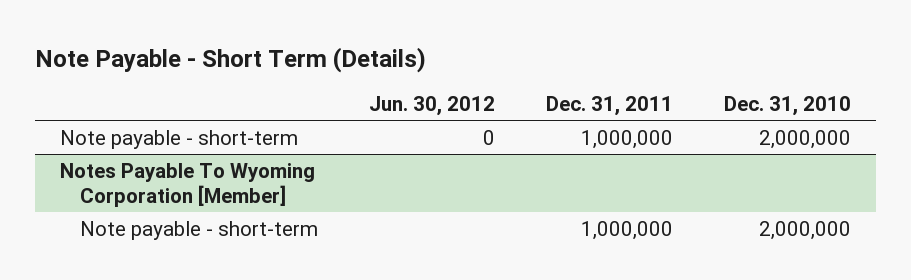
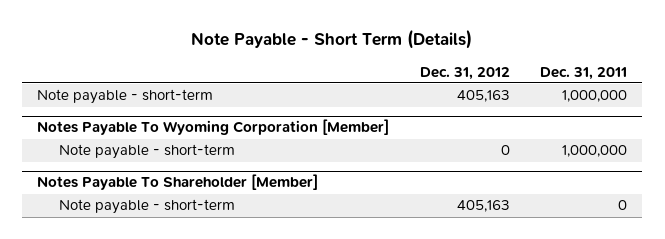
[368,96,495,117] Jun. 30, 2012 -> none
[723,96,851,117] Dec. 31, 2010 -> none
none -> [419,66,510,80] Dec. 31, 2012
none -> [37,174,319,191] Notes Payable To Shareholder [Member]
none -> [58,199,235,215] Note payable - short-term

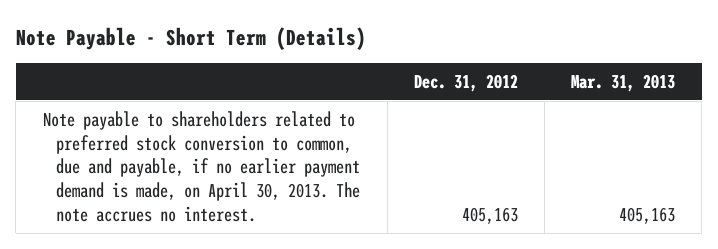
[540,66,628,80] Dec. 31, 2011 -> none
none -> [571,74,676,93] Mar. 31, 2013
[37,119,390,136] Notes Payable To Wyoming Corporation [Member] -> none
[58,144,235,160] Note payable - short-term -> none
[37,174,319,191] Notes Payable To Shareholder [Member] -> none
[58,199,235,215] Note payable - short-term -> none
[37,89,214,105] Note payable - short-term -> [42,110,361,223] Note payable to shareholders related to preferred stock conversion to common, due and payable, if no earlier payment demand is made, on April 30, 2013. The note accrues no interest.

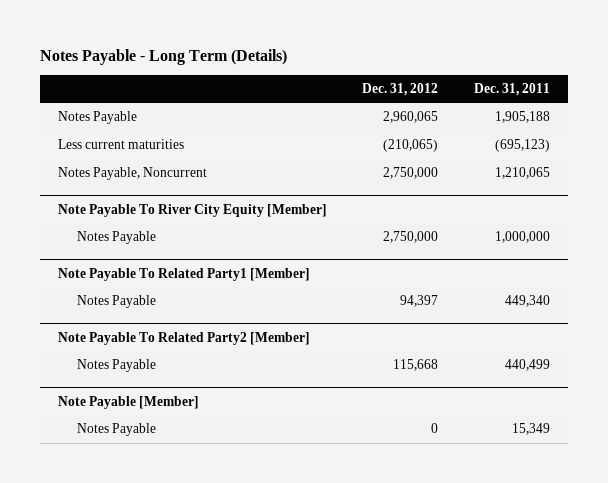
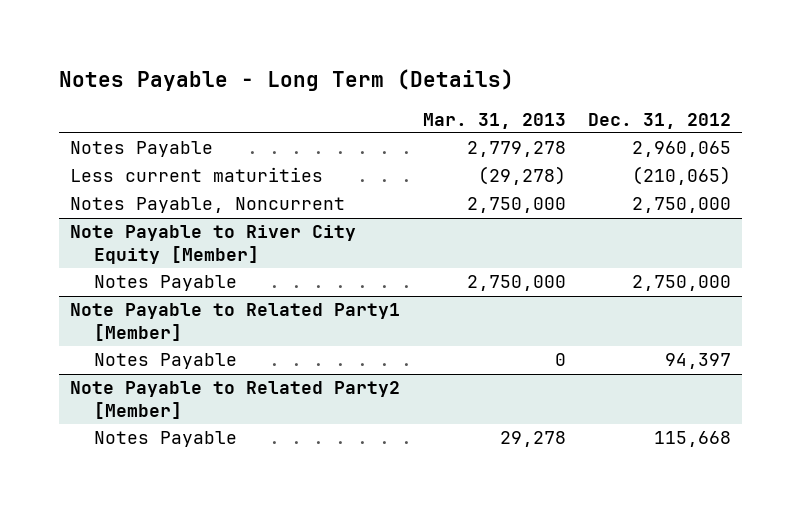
[474,82,551,96] Dec. 31, 2011 -> none
none -> [422,112,566,129] Mar. 31, 2013
[57,204,327,218] Note Payable To River City Equity [Member] -> [70,225,357,264] Note Payable to River City Equity [Member]
[57,268,310,282] Note Payable To Related Party1 [Member] -> [70,303,401,341] Note Payable to Related Party1 [Member]
[57,332,310,346] Note Payable To Related Party2 [Member] -> [70,381,401,419] Note Payable to Related Party2 [Member]
[57,396,199,410] Note Payable [Member] -> none
[77,423,157,437] Notes Payable -> none

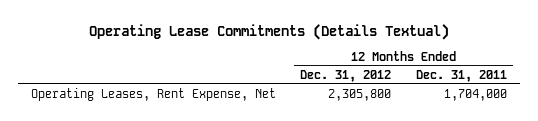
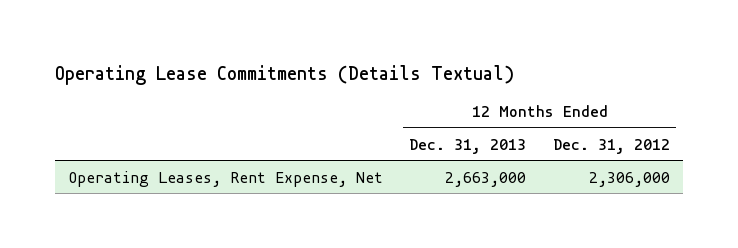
[416,69,508,82] Dec. 31, 2011 -> none
none -> [409,138,527,154] Dec. 31, 2013
[328,89,392,102] 2,305,800 -> [588,171,670,187] 2,306,000

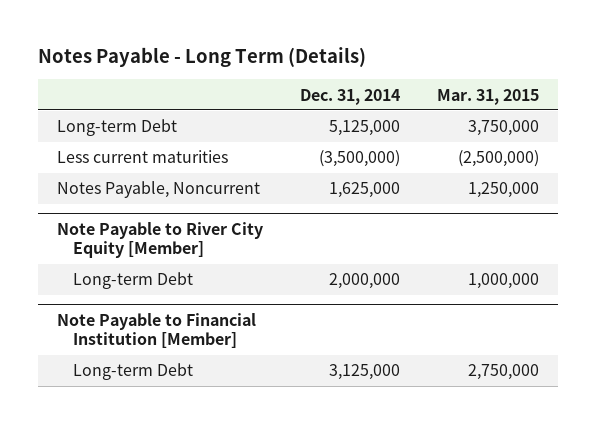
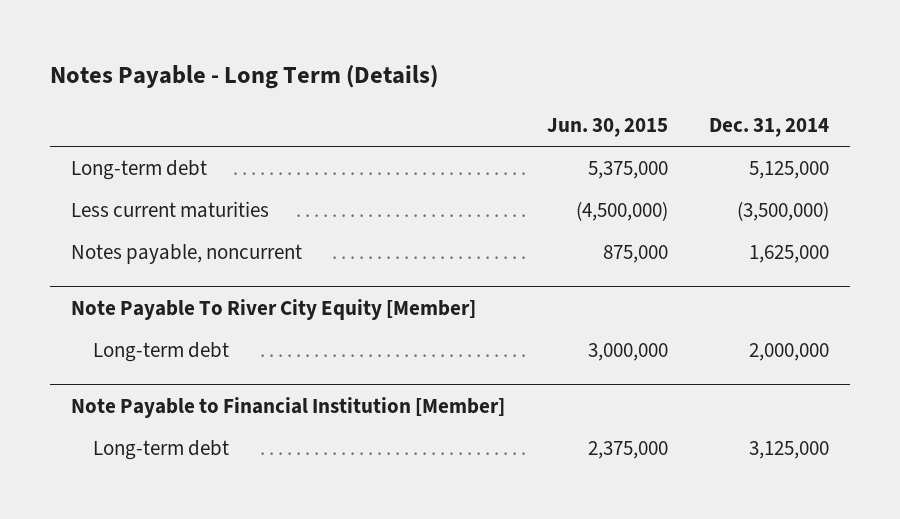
[437,88,540,105] Mar. 31, 2015 -> none
none -> [546,118,668,138] Jun. 30, 2015
[56,119,177,137] Long-term Debt -> [70,159,207,180] Long-term debt
[56,181,260,199] Notes Payable, Noncurrent -> [70,243,302,264] Notes payable, noncurrent
[56,221,263,259] Note Payable to River City Equity [Member] -> [70,298,476,320] Note Payable To River City Equity [Member]
[72,272,193,290] Long-term Debt -> [93,341,230,362] Long-term debt
[72,363,193,381] Long-term Debt -> [93,439,230,460] Long-term debt

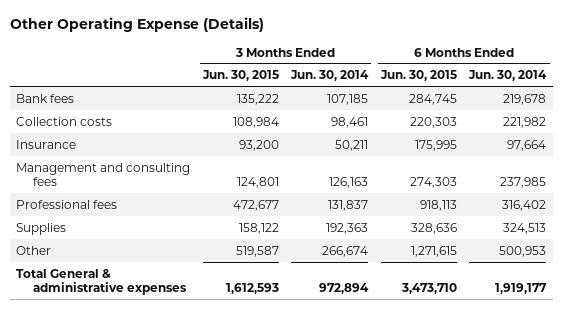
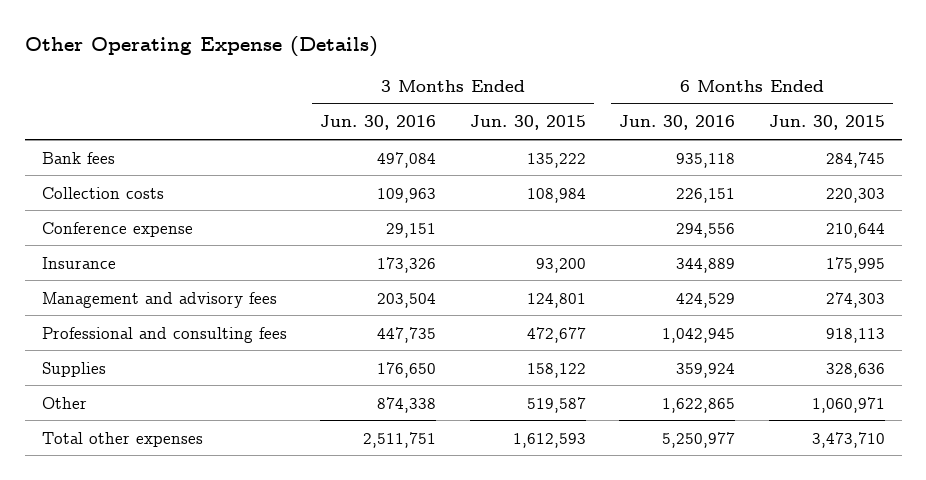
[290,70,370,82] Jun. 30, 2014 -> none
[468,70,548,82] Jun. 30, 2014 -> none
none -> [320,115,437,131] Jun. 30, 2016
none -> [619,115,736,131] Jun. 30, 2016
none -> [41,221,193,237] Conference expense
[16,162,191,187] Management and consulting fees -> [41,291,277,308] Management and advisory fees
[16,199,118,209] Professional fees -> [41,326,287,343] Professional and consulting fees
[410,245,457,257] 1,271,615 -> [811,396,885,413] 1,060,971
[16,268,187,296] Total General & administrative expenses -> [41,431,203,447] Total other expenses

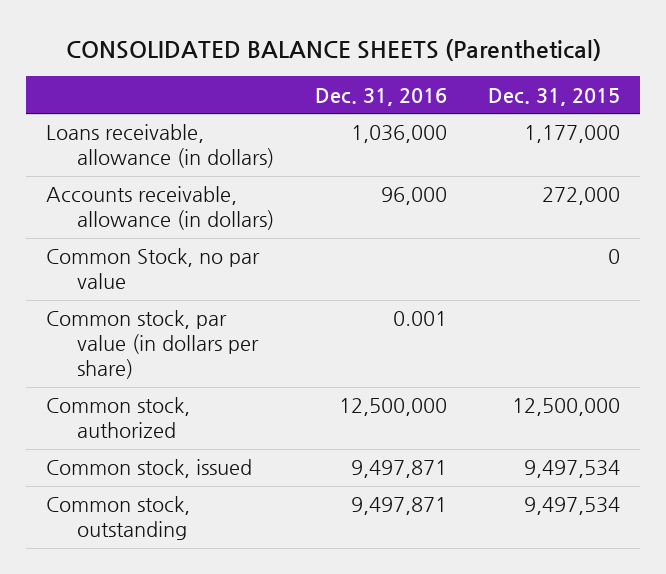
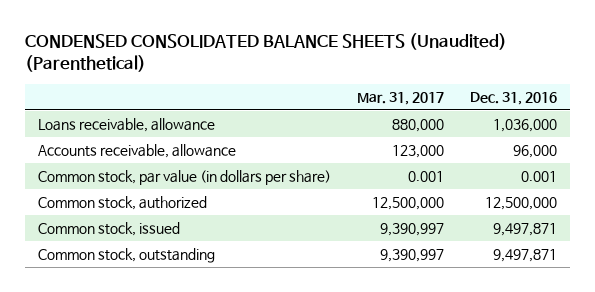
[66,38,602,61] CONSOLIDATED BALANCE SHEETS (Parenthetical) -> [25,33,508,73] CONDENSED CONSOLIDATED BALANCE SHEETS (Unaudited) (Parenthetical)
[487,87,620,106] Dec. 31, 2015 -> none
none -> [357,91,445,105] Mar. 31, 2017
[46,248,261,290] Common Stock, no par value -> none
[46,124,274,169] Loans receivable, allowance (in dollars) -> [38,118,216,133] Loans receivable, allowance
[46,186,274,231] Accounts receivable, allowance (in dollars) -> [38,144,237,159] Accounts receivable, allowance

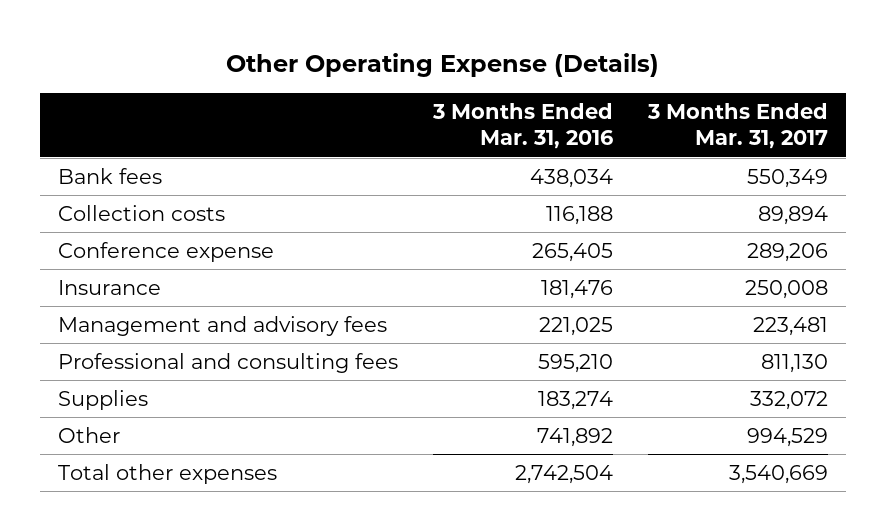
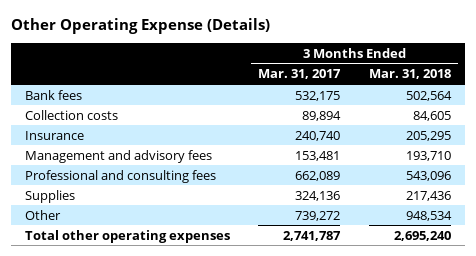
[432,103,614,150] 3 Months Ended Mar. 31, 2016 -> none
none -> [368,69,451,80] Mar. 31, 2018
[747,168,829,188] 550,349 -> [295,90,341,101] 532,175
[57,241,274,262] Conference expense -> none
[745,279,829,299] 250,008 -> [295,130,341,141] 240,740
[753,316,829,336] 223,481 -> [295,150,341,161] 153,481
[761,353,829,373] 811,130 -> [295,170,341,181] 662,089
[750,390,829,410] 332,072 -> [295,190,341,201] 324,136
[747,427,829,447] 994,529 -> [295,210,341,221] 739,272
[57,463,277,484] Total other expenses -> [25,229,231,243] Total other operating expenses
[729,464,829,484] 3,540,669 -> [283,230,342,241] 2,741,787

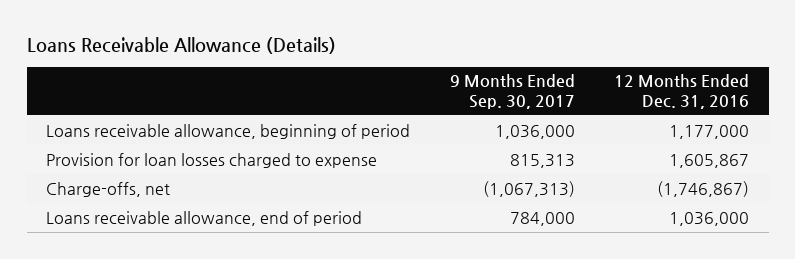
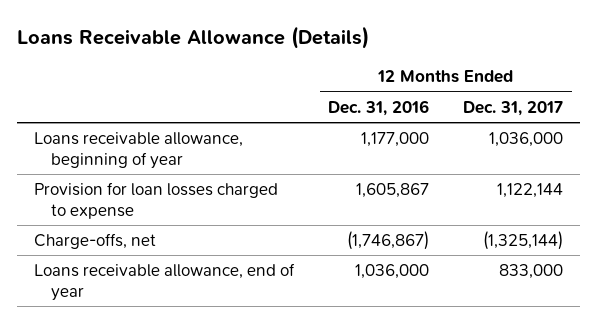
[449,74,575,110] 9 Months Ended Sep. 30, 2017 -> none
none -> [463,100,564,116] Dec. 31, 2017
[46,123,411,139] Loans receivable allowance, beginning of period -> [34,132,244,169] Loans receivable allowance, beginning of year
[46,210,363,226] Loans receivable allowance, end of period -> [34,263,296,301] Loans receivable allowance, end of year

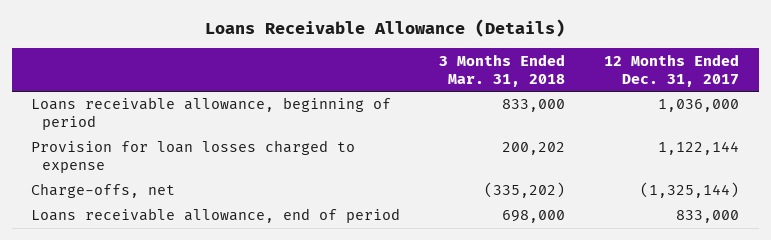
[328,99,430,116] Dec. 31, 2016 -> none
none -> [439,53,566,87] 3 Months Ended Mar. 31, 2018
[34,132,244,169] Loans receivable allowance, beginning of year -> [31,97,392,131] Loans receivable allowance, beginning of period
[34,263,296,301] Loans receivable allowance, end of year -> [31,208,401,224] Loans receivable allowance, end of period

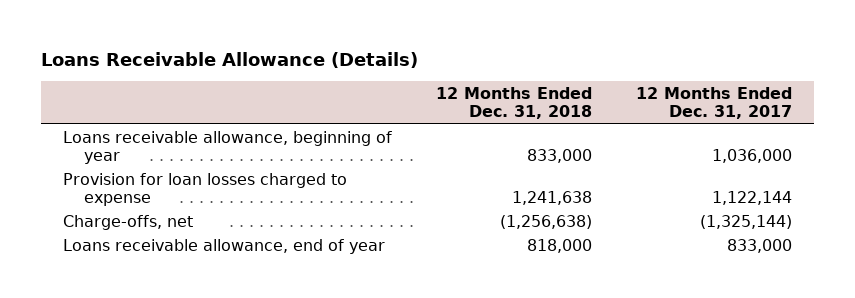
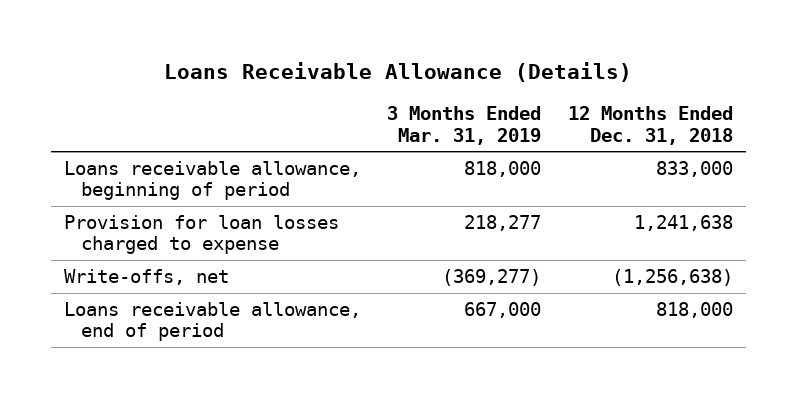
[636,87,793,120] 12 Months Ended Dec. 31, 2017 -> none
none -> [387,106,542,145] 3 Months Ended Mar. 31, 2019
[63,130,393,165] Loans receivable allowance, beginning of year -> [63,160,361,201] Loans receivable allowance, beginning of period
[63,214,194,230] Charge-offs, net -> [63,268,229,285] Write-offs, net
[63,238,386,254] Loans receivable allowance, end of year -> [63,301,361,342] Loans receivable allowance, end of period

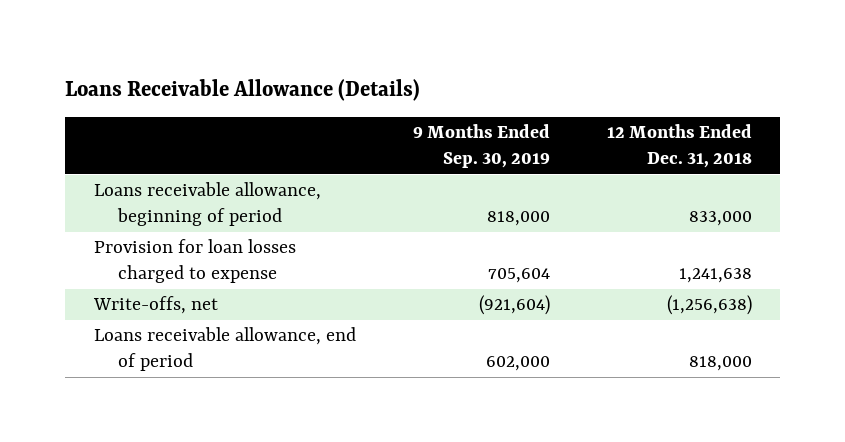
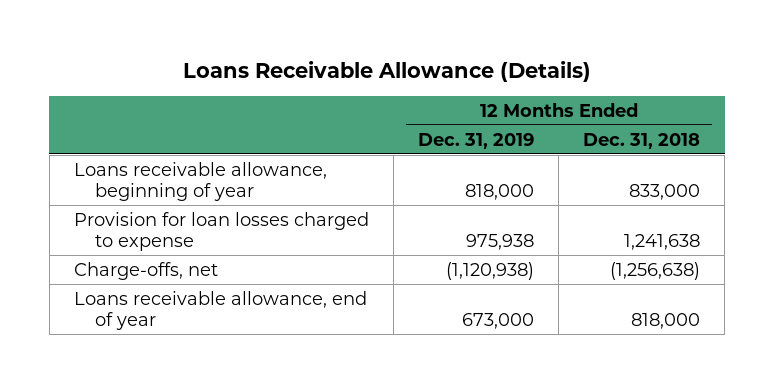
[412,124,550,169] 9 Months Ended Sep. 30, 2019 -> none
none -> [417,132,534,149] Dec. 31, 2019
[93,182,321,227] Loans receivable allowance, beginning of period -> [73,161,327,202] Loans receivable allowance, beginning of year
[92,296,218,315] Write-offs, net -> [73,261,218,280] Charge-offs, net
[93,327,356,372] Loans receivable allowance, end of period -> [73,290,367,331] Loans receivable allowance, end of year

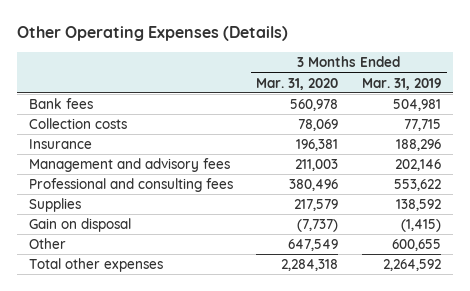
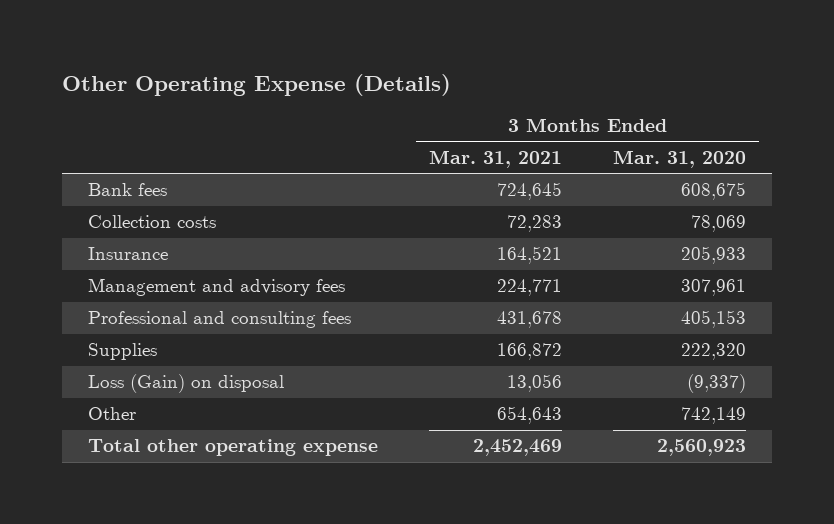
[16,26,288,42] Other Operating Expenses (Details) -> [62,74,452,97] Other Operating Expense (Details)
[362,77,442,90] Mar. 31, 2019 -> none
none -> [429,149,563,168] Mar. 31, 2021
[290,99,339,112] 560,978 -> [681,182,747,201] 608,675
[296,139,339,152] 196,381 -> [681,246,747,265] 205,933
[295,159,339,172] 211,003 -> [681,279,747,297] 307,961
[289,179,339,192] 380,496 -> [681,310,747,329] 405,153
[294,199,339,212] 217,579 -> [681,343,747,361] 222,320
[28,218,131,233] Gain on disposal -> [87,374,284,394] Loss (Gain) on disposal
[297,219,339,233] (7,737) -> [687,374,747,394] (9,337)
[288,239,339,252] 647,549 -> [681,407,747,425] 742,149
[28,258,163,273] Total other expenses -> [87,439,378,457] Total other operating expense
[281,259,339,272] 2,284,318 -> [657,439,747,457] 2,560,923

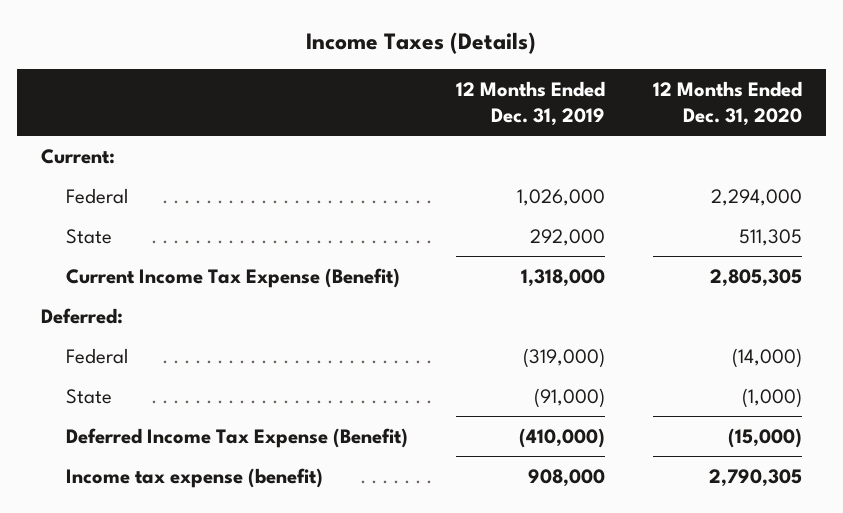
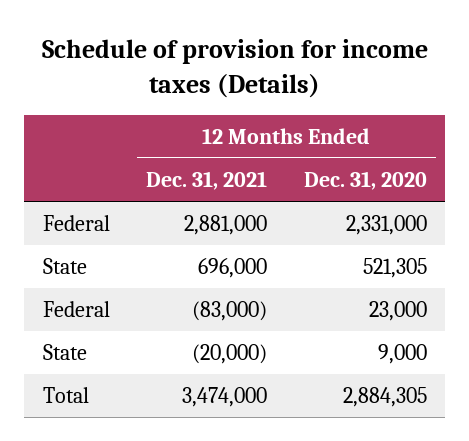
[306,31,537,54] Income Taxes (Details) -> [41,39,428,98] Schedule of provision for income taxes (Details)
[456,80,606,127] 12 Months Ended Dec. 31, 2019 -> none
none -> [146,171,268,191] Dec. 31, 2021
[40,148,115,164] Current: -> none
[66,267,401,288] Current Income Tax Expense (Benefit) -> none
[40,307,123,324] Deferred: -> none
[66,427,409,448] Deferred Income Tax Expense (Benefit) -> none
[66,467,324,488] Income tax expense (benefit) -> none
[710,188,802,206] 2,294,000 -> [345,215,427,236] 2,331,000
[738,228,802,246] 511,305 -> [362,258,427,279] 521,305
[731,347,802,368] (14,000) -> [368,301,427,322] 23,000
[741,387,802,408] (1,000) -> [377,344,427,365] 9,000
none -> [42,387,89,404] Total

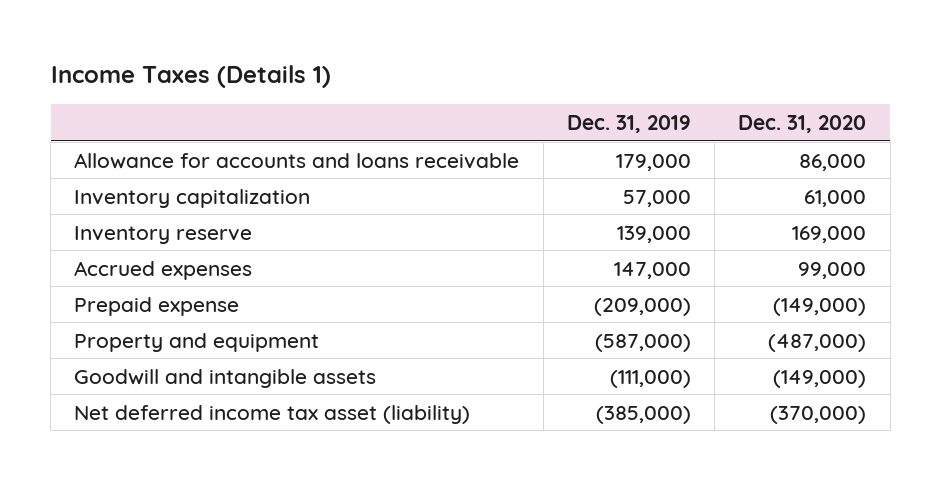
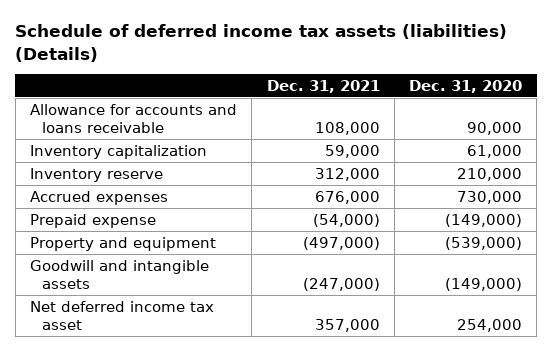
[50,65,331,89] Income Taxes (Details 1) -> [15,24,508,62] Schedule of deferred income tax assets (liabilities) (Details)
[566,114,691,133] Dec. 31, 2019 -> none
none -> [266,79,380,93] Dec. 31, 2021
[799,153,867,171] 86,000 -> [467,121,523,135] 90,000
[792,225,867,243] 169,000 -> [457,167,523,181] 210,000
[798,261,867,279] 99,000 -> [457,190,523,204] 730,000
[768,333,867,352] (487,000) -> [445,236,523,250] (539,000)
[74,404,471,424] Net deferred income tax asset (liability) -> [29,300,214,330] Net deferred income tax asset
[770,405,867,424] (370,000) -> [457,318,523,332] 254,000

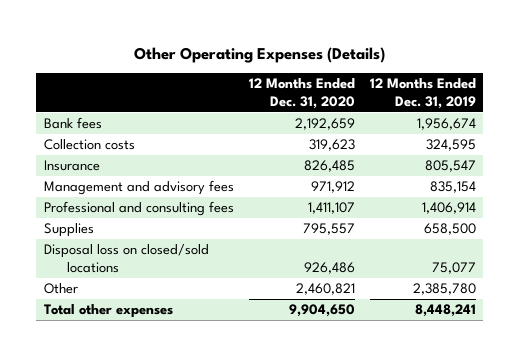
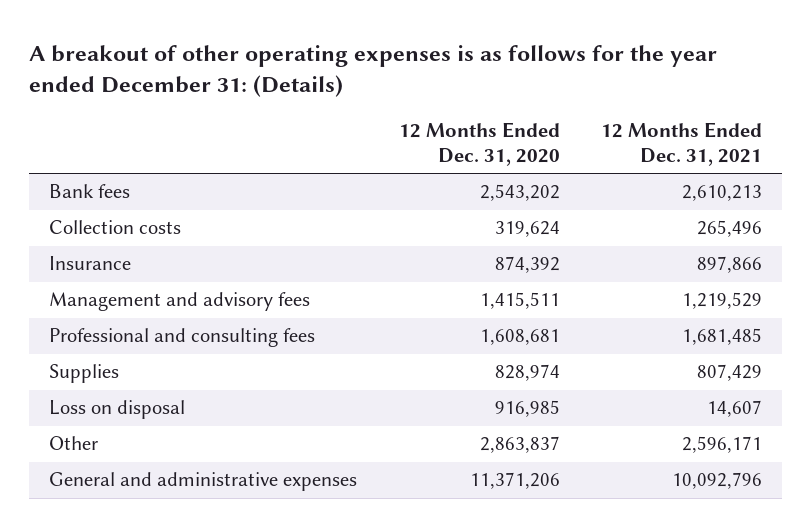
[133,46,385,63] Other Operating Expenses (Details) -> [28,44,717,98] A breakout of other operating expenses is as follows for the year ended December 31: (Details)
[369,78,476,110] 12 Months Ended Dec. 31, 2019 -> none
none -> [600,121,762,166] 12 Months Ended Dec. 31, 2021
[43,304,173,319] Total other expenses -> none
[294,118,355,131] 2,192,659 -> [479,184,560,202] 2,543,202
[308,139,355,152] 319,623 -> [494,221,560,238] 319,624
[303,160,355,173] 826,485 -> [494,256,560,274] 874,392
[310,181,355,194] 971,912 -> [479,292,560,310] 1,415,511
[307,202,355,215] 1,411,107 -> [479,329,560,346] 1,608,681
[302,223,355,236] 795,557 -> [494,364,560,382] 828,974
[43,244,209,274] Disposal loss on closed/sold locations -> [49,400,186,420] Loss on disposal
[303,262,355,275] 926,486 -> [494,400,560,418] 916,985
[295,283,355,296] 2,460,821 -> [479,436,560,454] 2,863,837
none -> [49,472,358,492] General and administrative expenses

